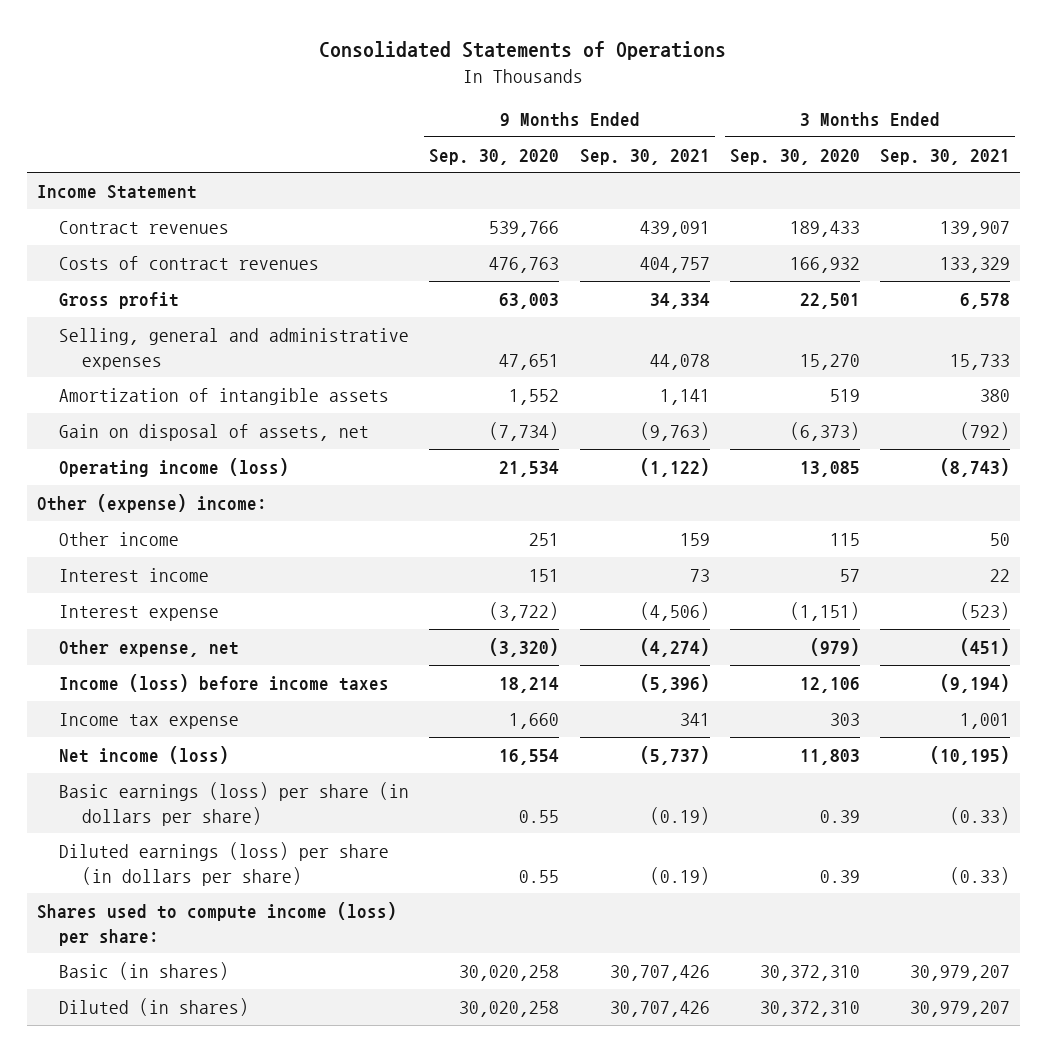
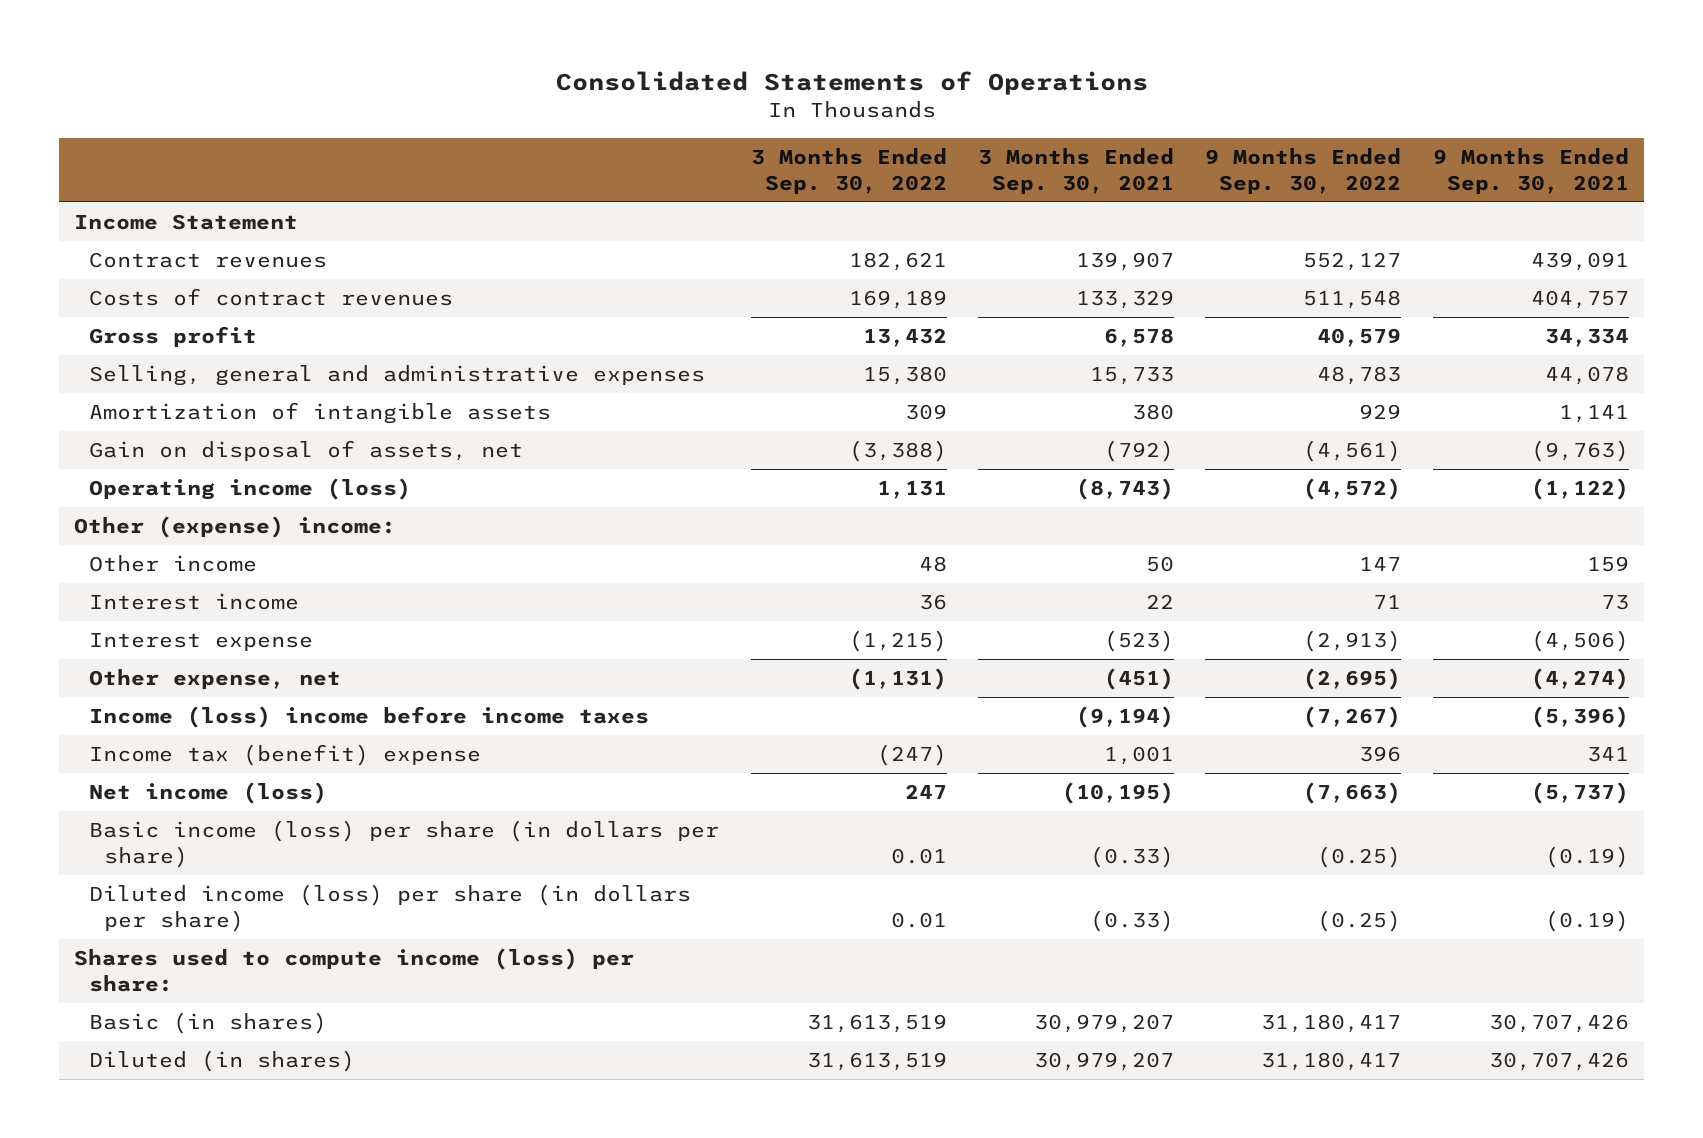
[429,148,560,165] Sep. 30, 2020 -> none
[730,148,861,165] Sep. 30, 2020 -> none
none -> [750,147,947,194] 3 Months Ended Sep. 30, 2022
none -> [1205,147,1402,194] 9 Months Ended Sep. 30, 2022
[59,673,390,692] Income (loss) before income taxes -> [89,706,650,729] Income (loss) income before income taxes
[59,712,240,729] Income tax expense -> [89,744,482,767] Income tax (benefit) expense
[59,781,410,826] Basic earnings (loss) per share (in dollars per share) -> [89,820,720,869] Basic income (loss) per share (in dollars per share)
[59,841,390,886] Diluted earnings (loss) per share (in dollars per share) -> [89,884,692,933] Diluted income (loss) per share (in dollars per share)

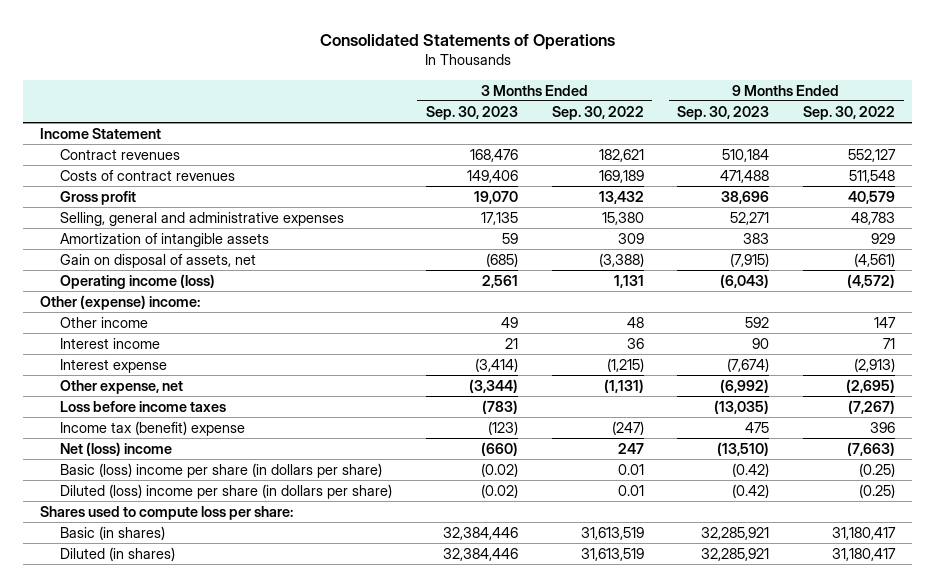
[978,147,1175,194] 3 Months Ended Sep. 30, 2021 -> none
[1432,147,1629,194] 9 Months Ended Sep. 30, 2021 -> none
none -> [425,105,518,120] Sep. 30, 2023
none -> [677,105,770,120] Sep. 30, 2023
[89,706,650,729] Income (loss) income before income taxes -> [59,400,226,412] Loss before income taxes
[89,782,328,805] Net income (loss) -> [59,441,172,456] Net (loss) income
[89,820,720,869] Basic income (loss) per share (in dollars per share) -> [59,462,382,478] Basic (loss) income per share (in dollars per share)
[89,884,692,933] Diluted income (loss) per share (in dollars per share) -> [59,483,392,499] Diluted (loss) income per share (in dollars per share)
[74,948,635,993] Shares used to compute income (loss) per share: -> [39,505,293,520] Shares used to compute loss per share:

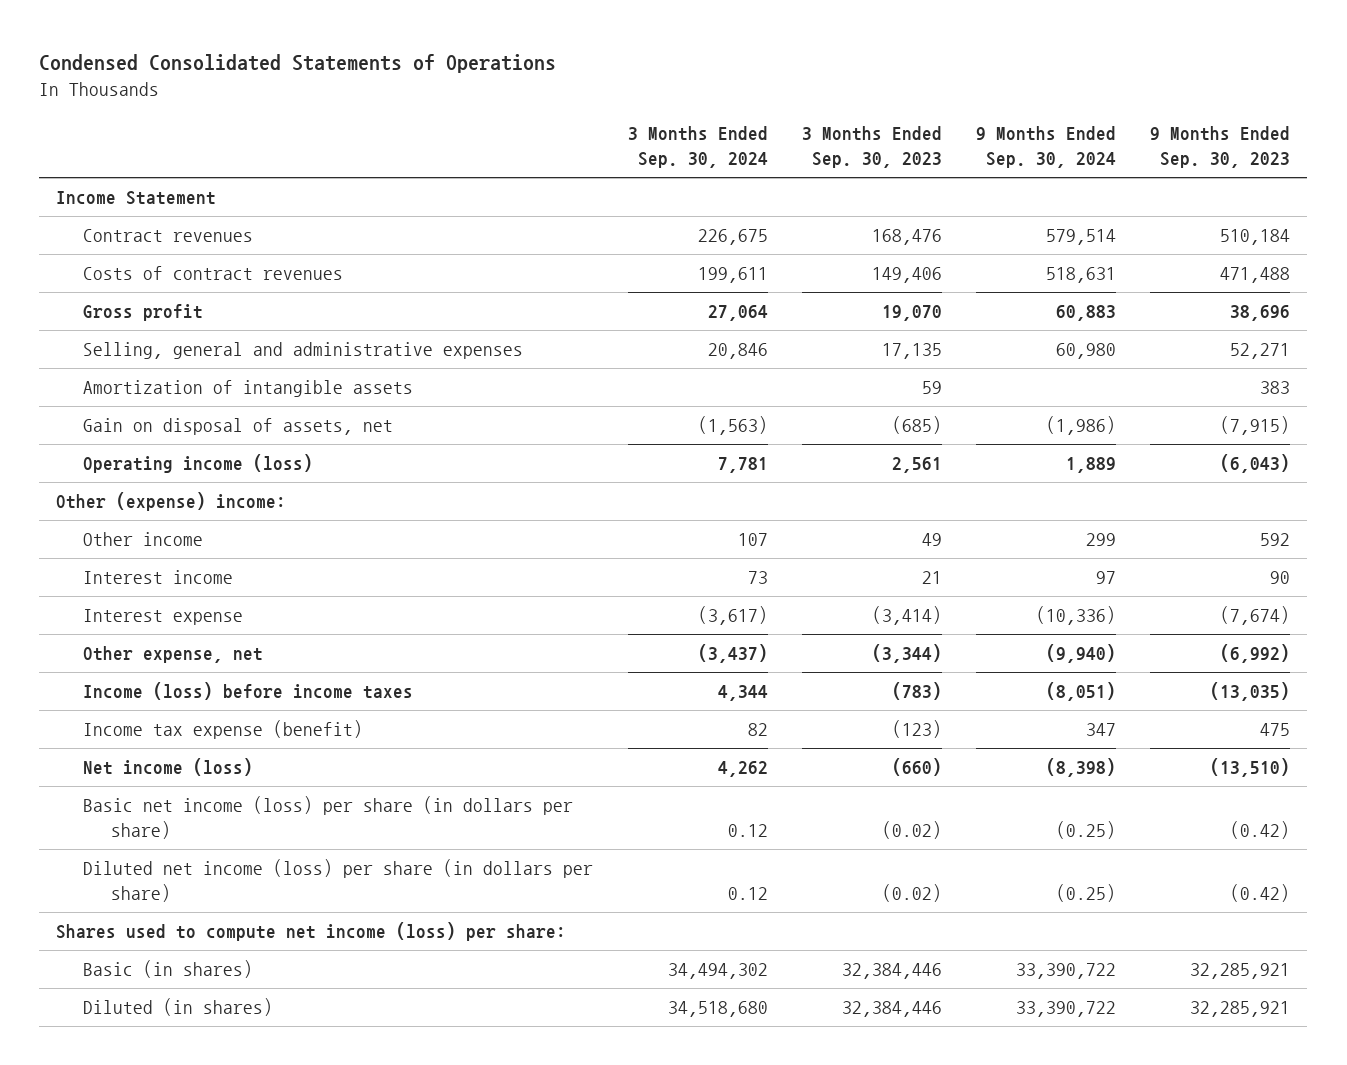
[319,33,615,50] Consolidated Statements of Operations -> [39,53,557,73] Condensed Consolidated Statements of Operations
[551,105,644,120] Sep. 30, 2022 -> none
[803,105,896,120] Sep. 30, 2022 -> none
none -> [627,126,768,169] 3 Months Ended Sep. 30, 2024
none -> [976,126,1117,169] 9 Months Ended Sep. 30, 2024
[59,400,226,412] Loss before income taxes -> [83,682,414,701] Income (loss) before income taxes
[59,420,245,436] Income tax (benefit) expense -> [83,720,364,740] Income tax expense (benefit)
[59,441,172,456] Net (loss) income -> [83,758,254,777] Net income (loss)
[59,462,382,478] Basic (loss) income per share (in dollars per share) -> [83,796,574,839] Basic net income (loss) per share (in dollars per share)
[59,483,392,499] Diluted (loss) income per share (in dollars per share) -> [83,859,594,902] Diluted net income (loss) per share (in dollars per share)
[39,505,293,520] Shares used to compute loss per share: -> [56,922,567,942] Shares used to compute net income (loss) per share:

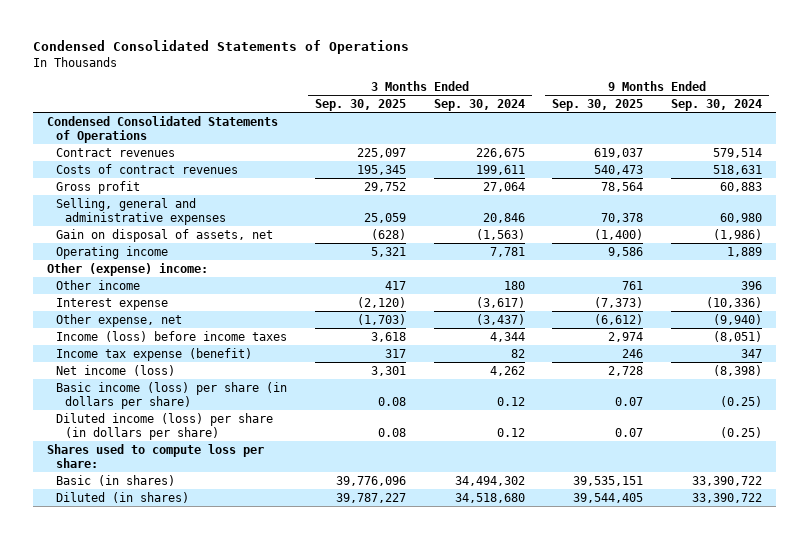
[801,126,942,169] 3 Months Ended Sep. 30, 2023 -> none
[1150,126,1291,169] 9 Months Ended Sep. 30, 2023 -> none
none -> [314,98,406,111] Sep. 30, 2025
none -> [552,98,644,111] Sep. 30, 2025
[56,191,217,206] Income Statement -> [47,115,279,143] Condensed Consolidated Statements of Operations
[83,380,414,398] Amortization of intangible assets -> none
[83,454,314,474] Operating income (loss) -> [55,245,168,259] Operating income
[83,570,234,585] Interest income -> none
[737,533,768,547] 107 -> [503,280,525,290] 180
[1086,533,1117,547] 299 -> [741,280,763,290] 396
[83,796,574,839] Basic net income (loss) per share (in dollars per share) -> [55,381,287,409] Basic income (loss) per share (in dollars per share)
[83,859,594,902] Diluted net income (loss) per share (in dollars per share) -> [55,412,273,440] Diluted income (loss) per share (in dollars per share)
[56,922,567,942] Shares used to compute net income (loss) per share: -> [47,443,265,468] Shares used to compute loss per share:

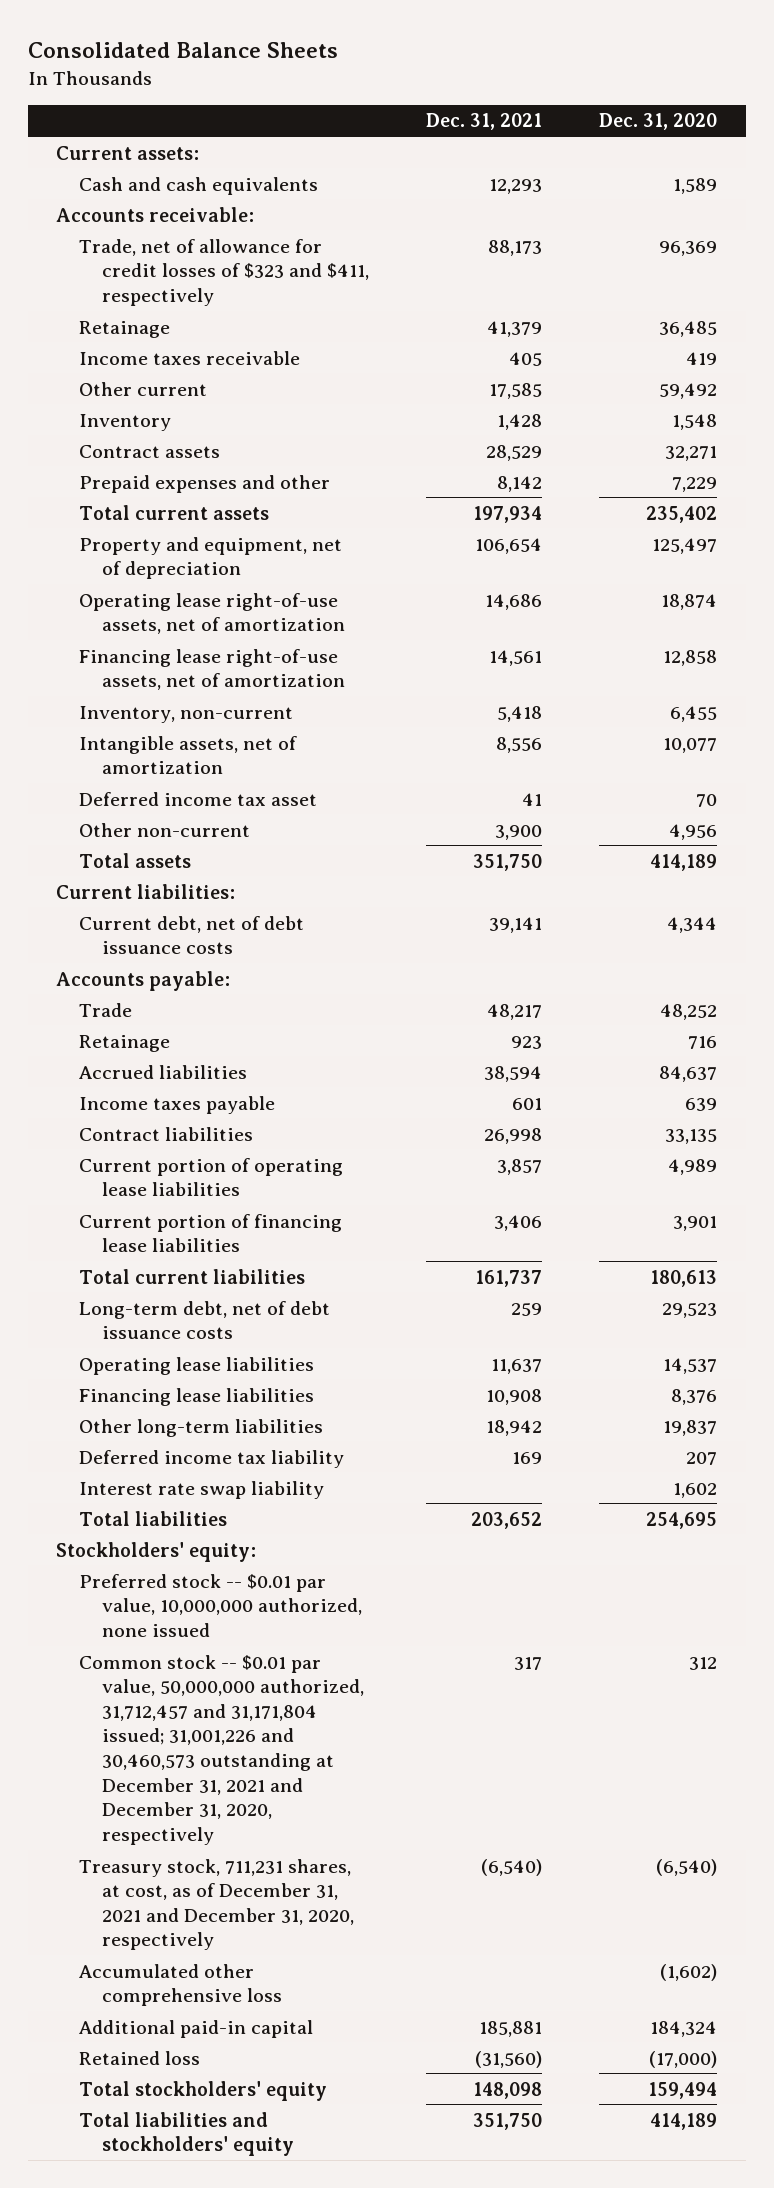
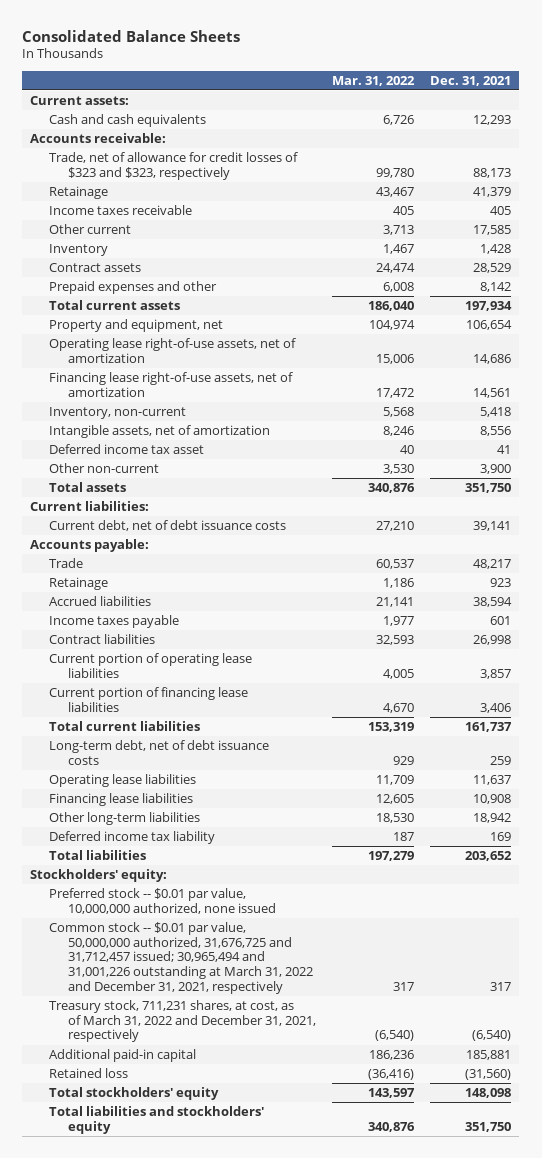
[599,113,718,131] Dec. 31, 2020 -> none
none -> [332,75,416,86] Mar. 31, 2022
[79,238,369,306] Trade, net of allowance for credit losses of $323 and $411, respectively -> [49,152,299,180] Trade, net of allowance for credit losses of $323 and $323, respectively
[79,536,343,580] Property and equipment, net of depreciation -> [49,319,224,333] Property and equipment, net
[79,1480,325,1499] Interest rate swap liability -> none
[79,1963,282,2007] Accumulated other comprehensive loss -> none
[79,1654,364,1846] Common stock -- $0.01 par value, 50,000,000 authorized, 31,712,457 and 31,171,804 issued; 31,001,226 and 30,460,573 outstanding at December 31, 2021 and December 31, 2020, respectively -> [49,922,314,994] Common stock -- $0.01 par value, 50,000,000 authorized, 31,676,725 and 31,712,457 issued; 30,965,494 and 31,001,226 outstanding at March 31, 2022 and December 31, 2021, respectively
[79,1858,354,1951] Treasury stock, 711,231 shares, at cost, as of December 31, 2021 and December 31, 2020, respectively -> [49,1000,317,1043] Treasury stock, 711,231 shares, at cost, as of March 31, 2022 and December 31, 2021, respectively

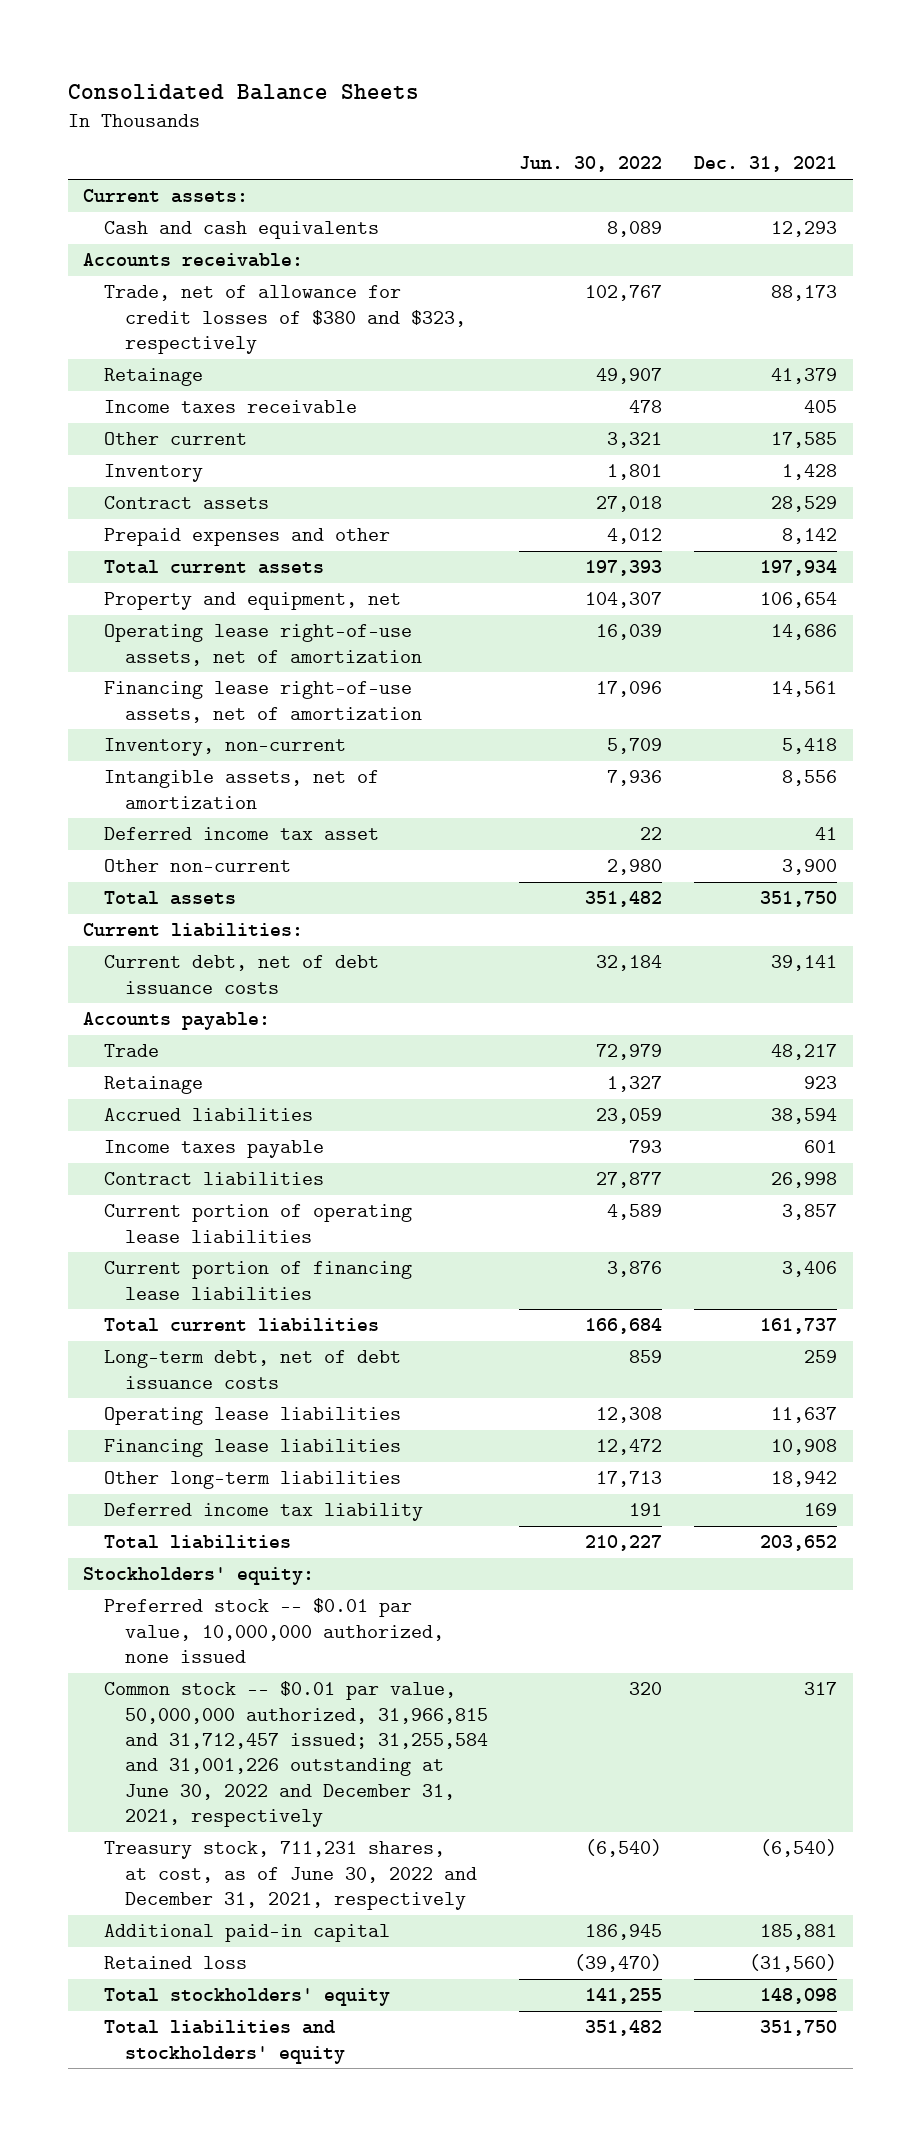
[332,75,416,86] Mar. 31, 2022 -> none
none -> [519,156,663,173] Jun. 30, 2022
[49,152,299,180] Trade, net of allowance for credit losses of $323 and $323, respectively -> [104,285,466,354] Trade, net of allowance for credit losses of $380 and $323, respectively
[49,922,314,994] Common stock -- $0.01 par value, 50,000,000 authorized, 31,676,725 and 31,712,457 issued; 30,965,494 and 31,001,226 outstanding at March 31, 2022 and December 31, 2021, respectively -> [104,1681,488,1828] Common stock -- $0.01 par value, 50,000,000 authorized, 31,966,815 and 31,712,457 issued; 31,255,584 and 31,001,226 outstanding at June 30, 2022 and December 31, 2021, respectively
[49,1000,317,1043] Treasury stock, 711,231 shares, at cost, as of March 31, 2022 and December 31, 2021, respectively -> [104,1841,477,1910] Treasury stock, 711,231 shares, at cost, as of June 30, 2022 and December 31, 2021, respectively

